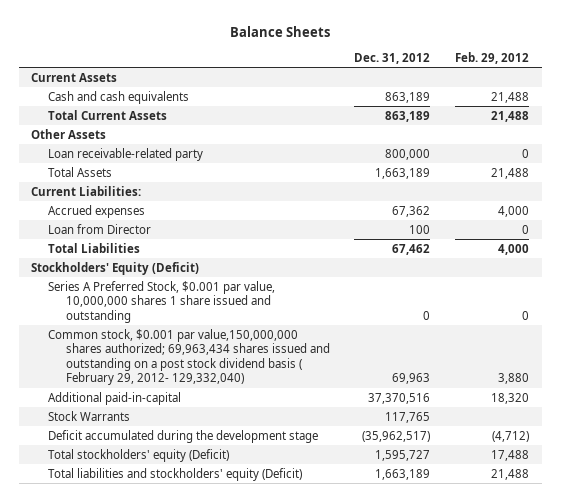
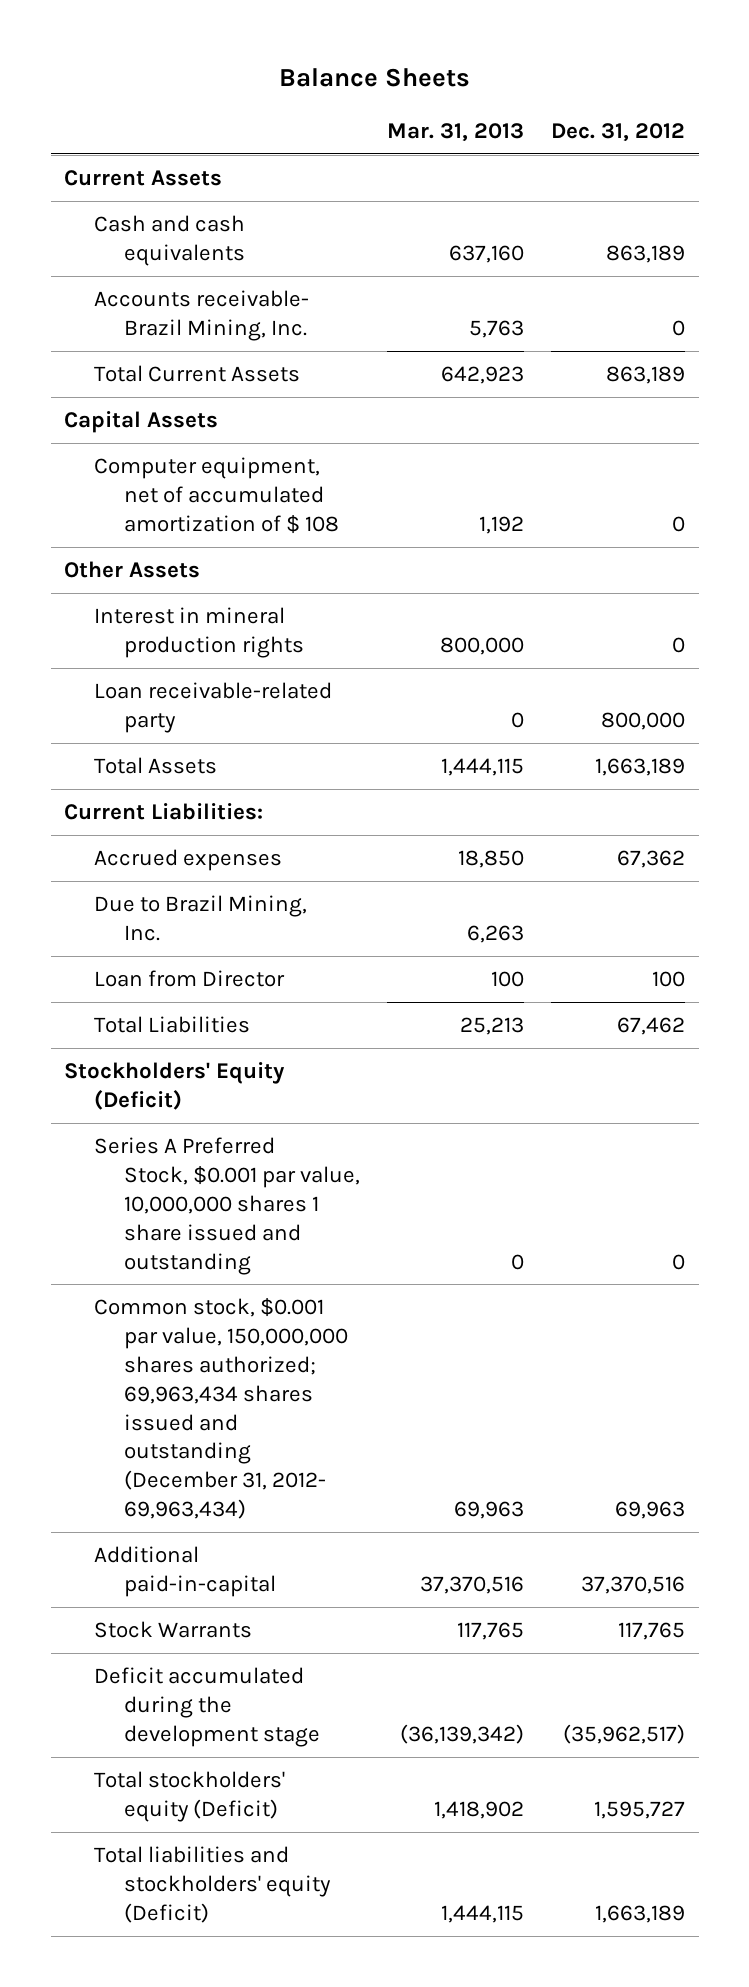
[455,51,530,64] Feb. 29, 2012 -> none
none -> [387,123,525,143] Mar. 31, 2013
none -> [94,290,310,341] Accounts receivable- Brazil Mining, Inc.
none -> [64,411,219,434] Capital Assets
none -> [94,457,340,534] Computer equipment, net of accumulated amortization of $ 108
none -> [94,607,305,658] Interest in mineral production rights
none -> [94,895,308,941] Due to Brazil Mining, Inc.
[48,328,330,386] Common stock, $0.001 par value,150,000,000 shares authorized; 69,963,434 shares issued and outstanding on a post stock dividend basis ( February 29, 2012- 129,332,040) -> [94,1298,349,1520] Common stock, $0.001 par value, 150,000,000 shares authorized; 69,963,434 shares issued and outstanding (December 31, 2012- 69,963,434)

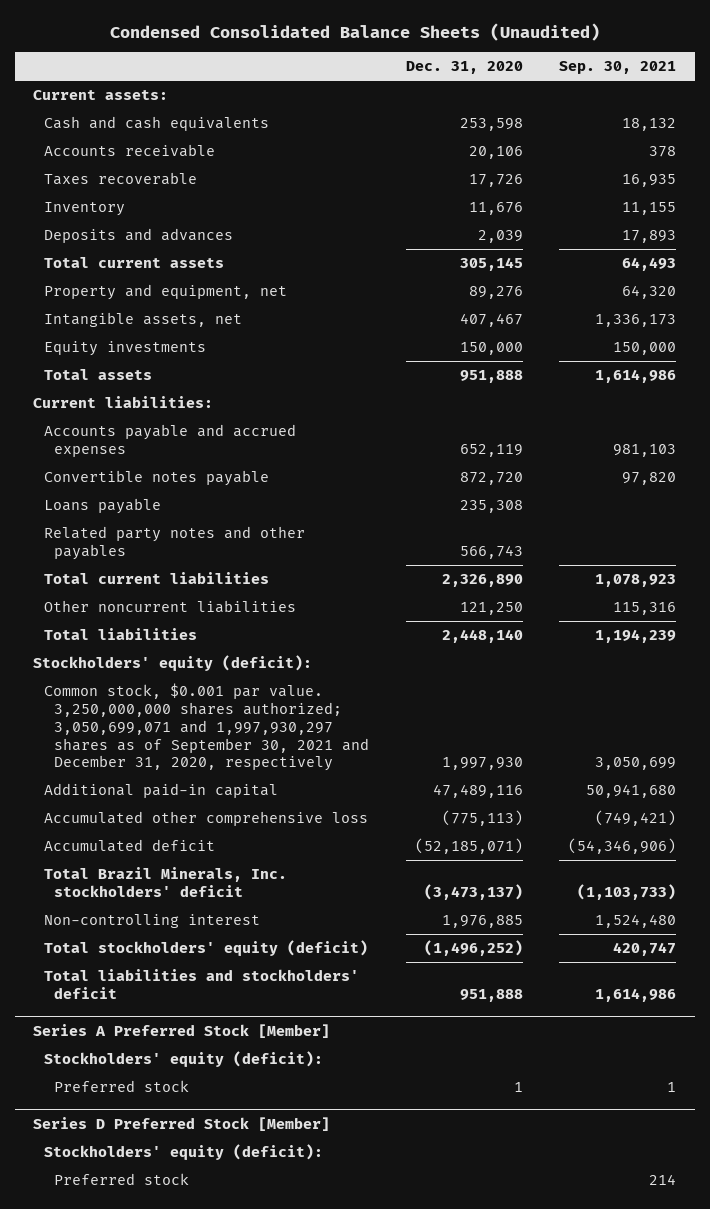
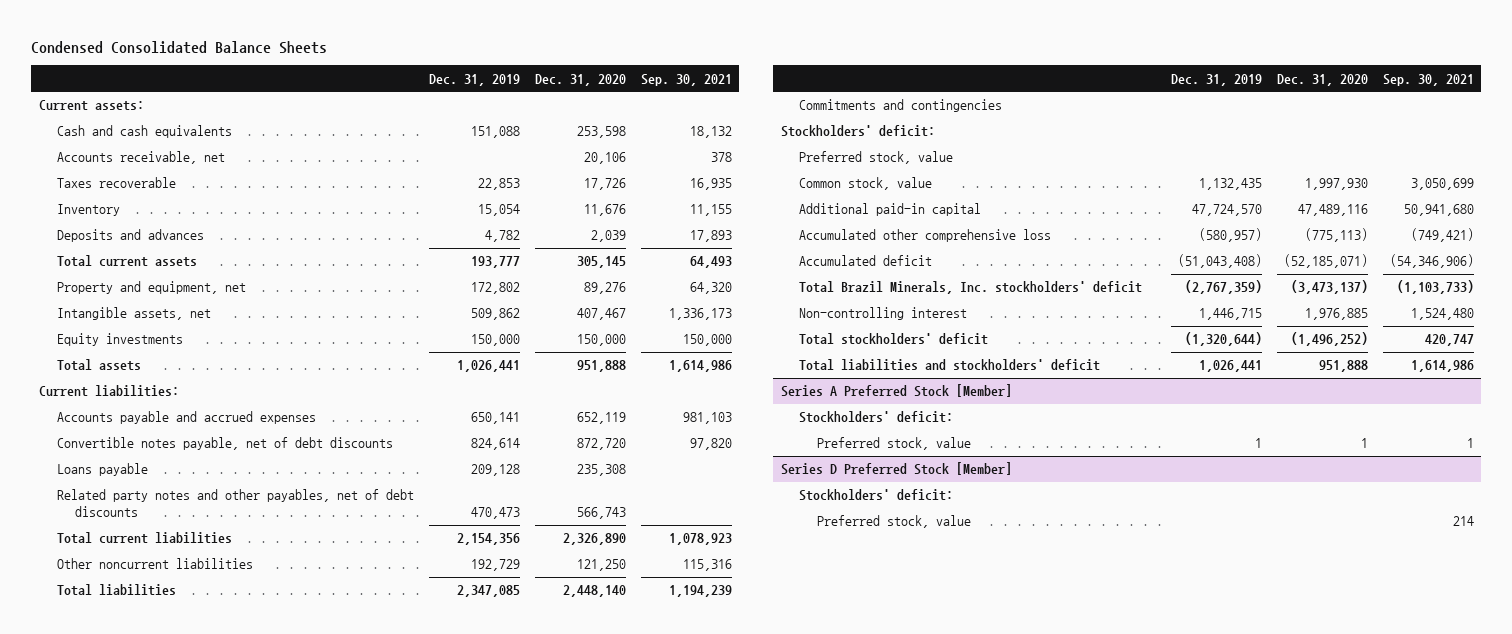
[109,22,600,41] Condensed Consolidated Balance Sheets (Unaudited) -> [31,40,328,54] Condensed Consolidated Balance Sheets
none -> [428,73,520,86] Dec. 31, 2019
[43,144,215,158] Accounts receivable -> [56,151,225,165] Accounts receivable, net
[43,470,269,487] Convertible notes payable -> [56,437,393,451] Convertible notes payable, net of debt discounts
[43,526,305,560] Related party notes and other payables -> [56,489,414,517] Related party notes and other payables, net of debt discounts
none -> [798,99,1002,113] Commitments and contingencies
[33,655,313,672] Stockholders' equity (deficit): -> [780,125,935,138] Stockholders' deficit:
none -> [798,151,953,165] Preferred stock, value
[43,683,370,772] Common stock, $0.001 par value. 3,250,000,000 shares authorized; 3,050,699,071 and 1,997,930,297 shares as of September 30, 2021 and December 31, 2020, respectively -> [798,177,932,191] Common stock, value
[43,940,368,957] Total stockholders' equity (deficit) -> [798,333,988,346] Total stockholders' deficit
[43,1051,323,1068] Stockholders' equity (deficit): -> [798,411,953,424] Stockholders' deficit:
[54,1080,190,1093] Preferred stock -> [816,437,971,451] Preferred stock, value
[43,1144,323,1161] Stockholders' equity (deficit): -> [798,489,953,502] Stockholders' deficit:
[54,1173,190,1186] Preferred stock -> [816,515,971,529] Preferred stock, value

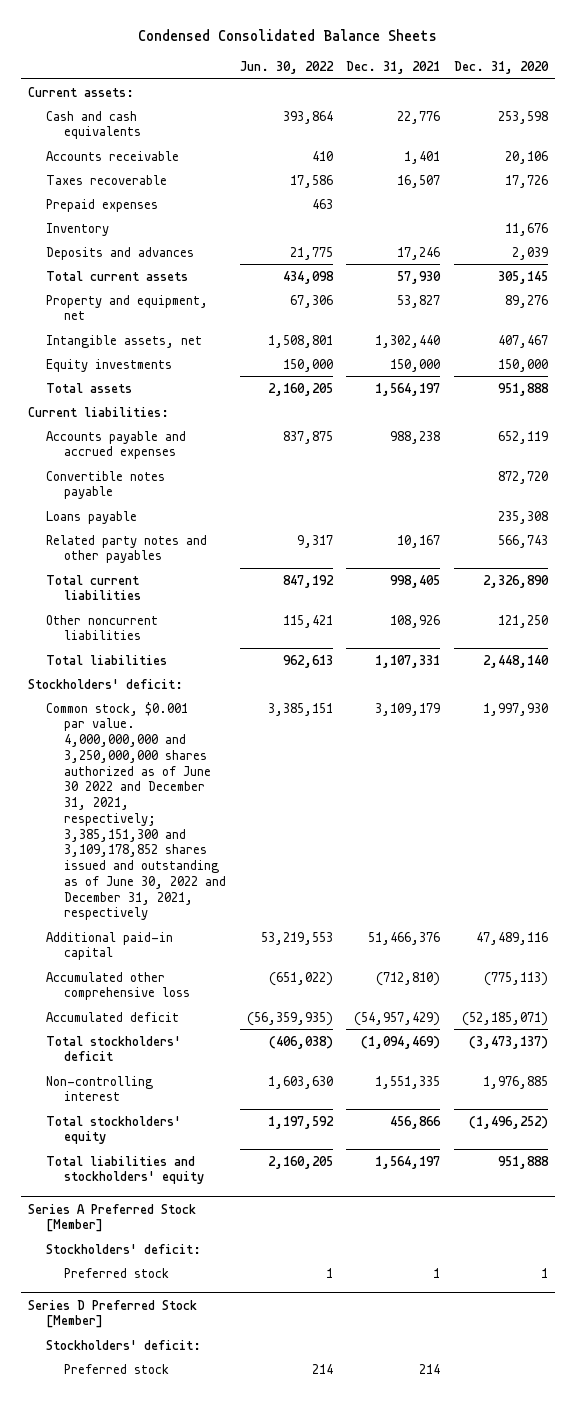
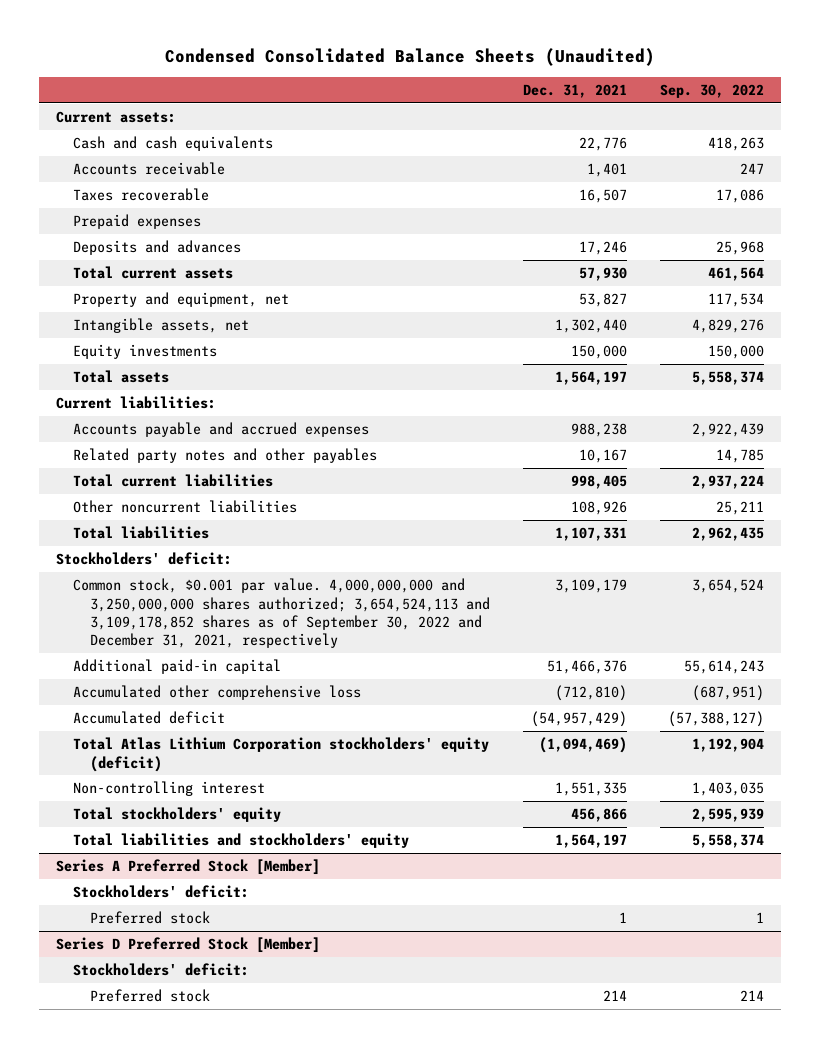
[138,29,438,42] Condensed Consolidated Balance Sheets -> [164,47,655,66] Condensed Consolidated Balance Sheets (Unaudited)
[239,60,334,74] Jun. 30, 2022 -> none
[454,60,550,74] Dec. 31, 2020 -> none
none -> [660,83,765,98] Sep. 30, 2022
[45,222,109,236] Inventory -> none
[45,470,165,500] Convertible notes payable -> none
[45,510,137,524] Loans payable -> none
[45,701,226,921] Common stock, $0.001 par value. 4,000,000,000 and 3,250,000,000 shares authorized as of June 30 2022 and December 31, 2021, respectively; 3,385,151,300 and 3,109,178,852 shares issued and outstanding as of June 30, 2022 and December 31, 2021, respectively -> [72,578,490,649] Common stock, $0.001 par value. 4,000,000,000 and 3,250,000,000 shares authorized; 3,654,524,113 and 3,109,178,852 shares as of September 30, 2022 and December 31, 2021, respectively
[45,1035,181,1062] Total stockholders' deficit -> [72,737,489,772] Total Atlas Lithium Corporation stockholders' equity (deficit)

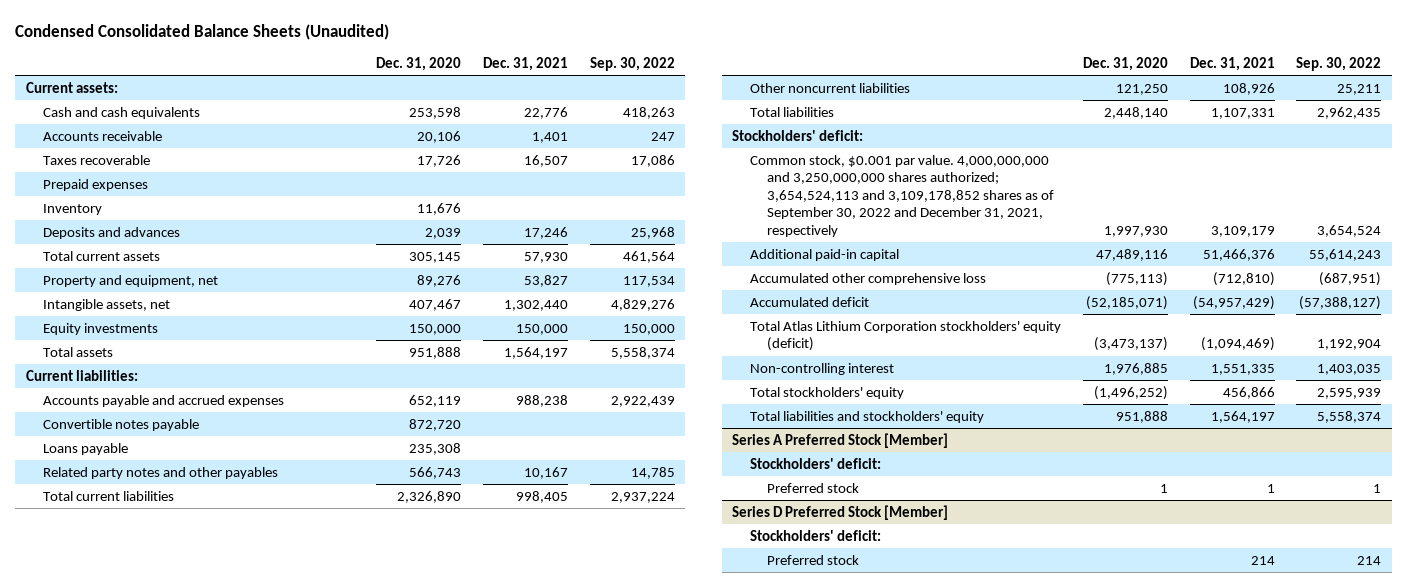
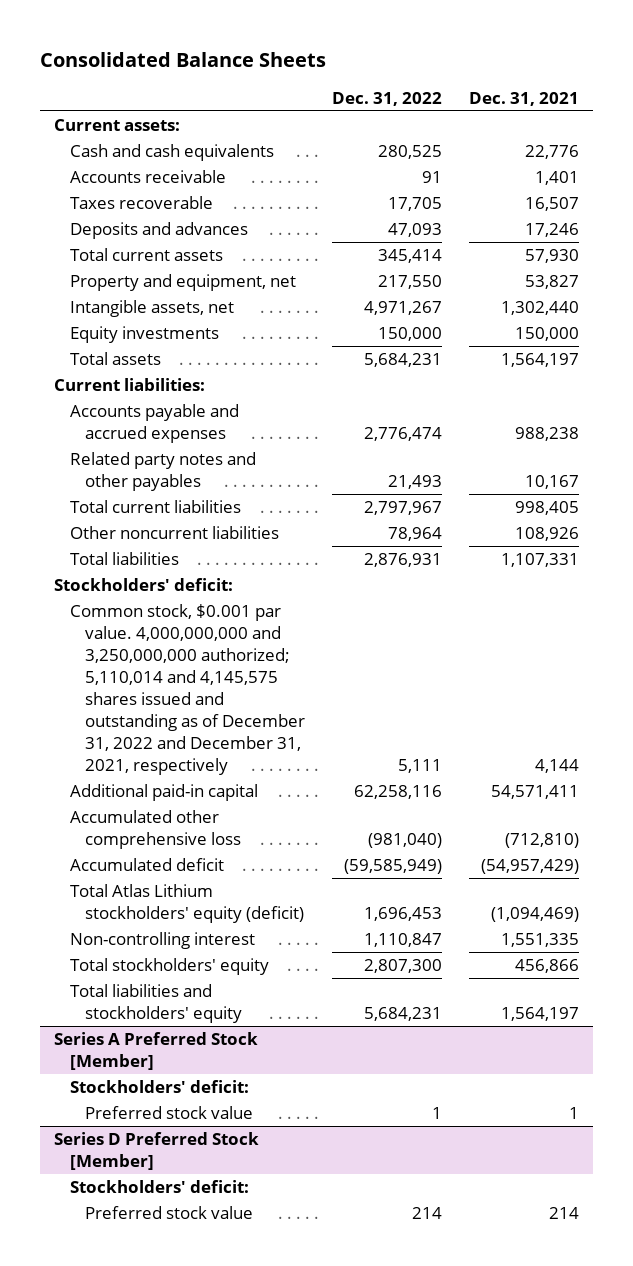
[14,24,389,41] Condensed Consolidated Balance Sheets (Unaudited) -> [40,52,327,68] Consolidated Balance Sheets
[375,57,461,72] Dec. 31, 2020 -> none
[589,57,675,72] Sep. 30, 2022 -> none
none -> [332,91,443,106] Dec. 31, 2022
[42,178,148,191] Prepaid expenses -> none
[42,203,102,215] Inventory -> none
[42,418,199,431] Convertible notes payable -> none
[42,442,128,455] Loans payable -> none
[749,154,1055,237] Common stock, $0.001 par value. 4,000,000,000 and 3,250,000,000 shares authorized; 3,654,524,113 and 3,109,178,852 shares as of September 30, 2022 and December 31, 2021, respectively -> [69,604,306,775] Common stock, $0.001 par value. 4,000,000,000 and 3,250,000,000 authorized; 5,110,014 and 4,145,575 shares issued and outstanding as of December 31, 2022 and December 31, 2021, respectively
[1210,225,1275,237] 3,109,179 -> [535,758,580,773] 4,144
[1202,248,1275,261] 51,466,376 -> [491,785,580,800] 54,571,411
[749,320,1061,352] Total Atlas Lithium Corporation stockholders' equity (deficit) -> [69,884,305,924] Total Atlas Lithium stockholders' equity (deficit)
[767,482,860,493] Preferred stock -> [85,1106,254,1120] Preferred stock value
[767,554,860,565] Preferred stock -> [85,1206,254,1220] Preferred stock value

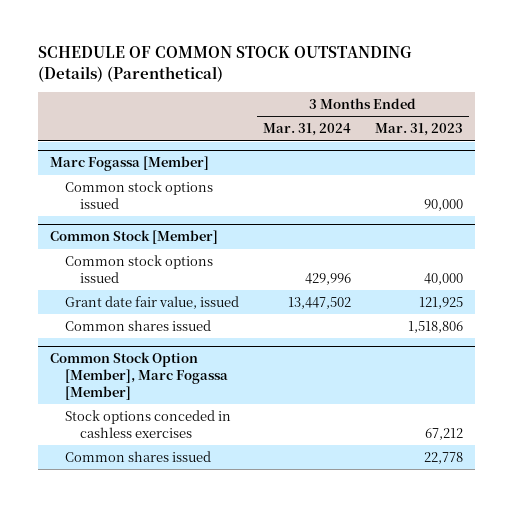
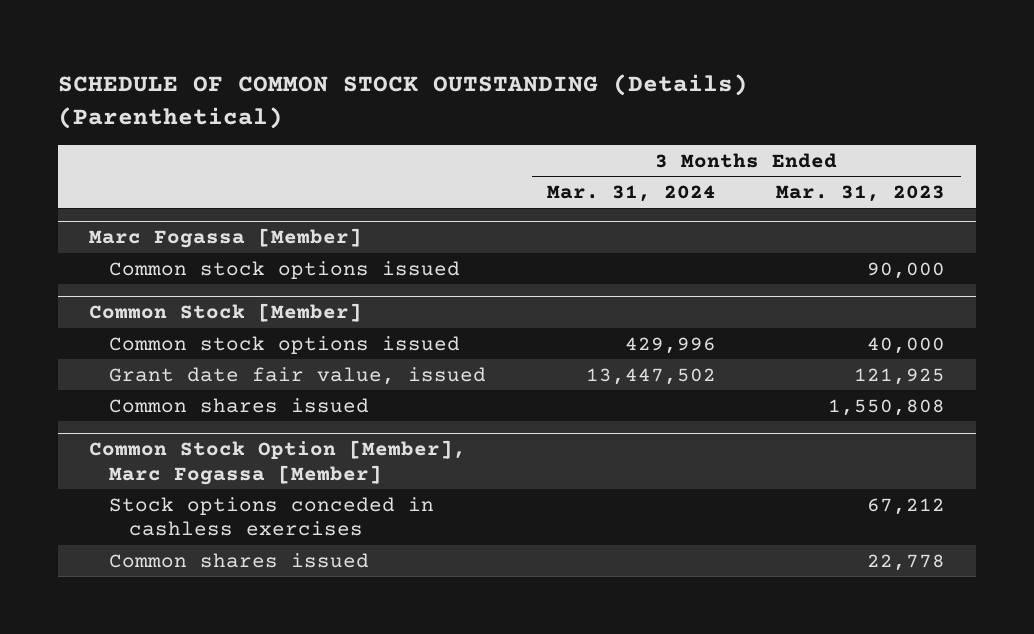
[408,320,464,333] 1,518,806 -> [828,398,946,416] 1,550,808

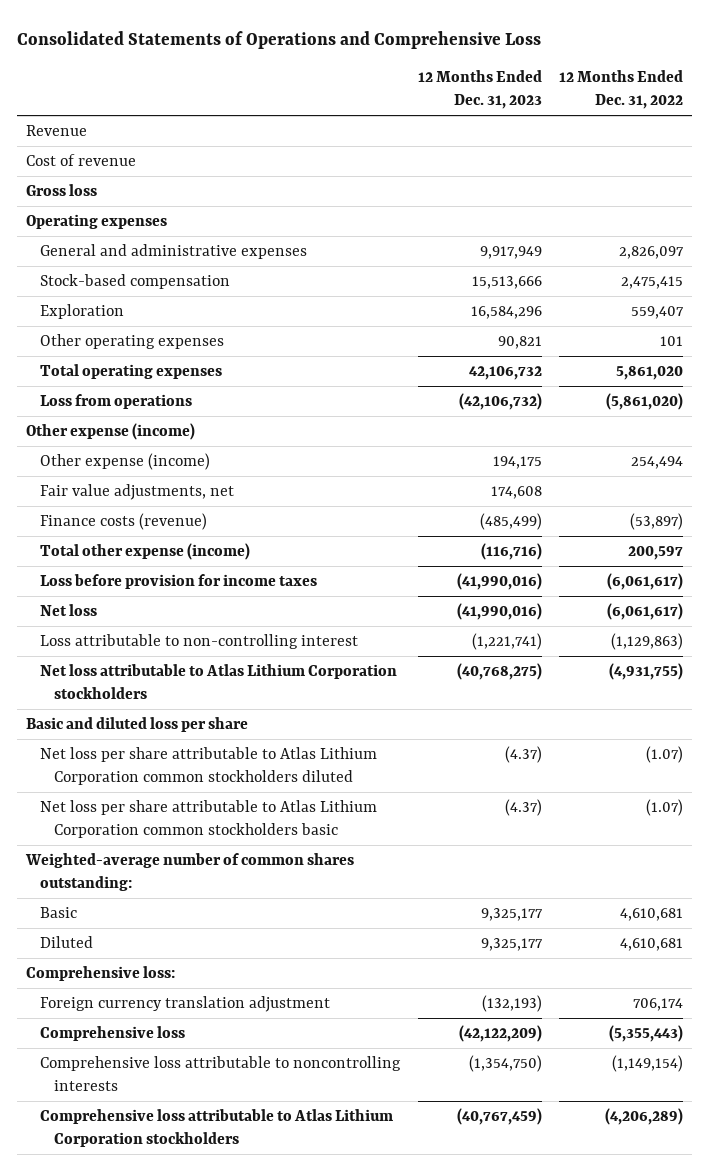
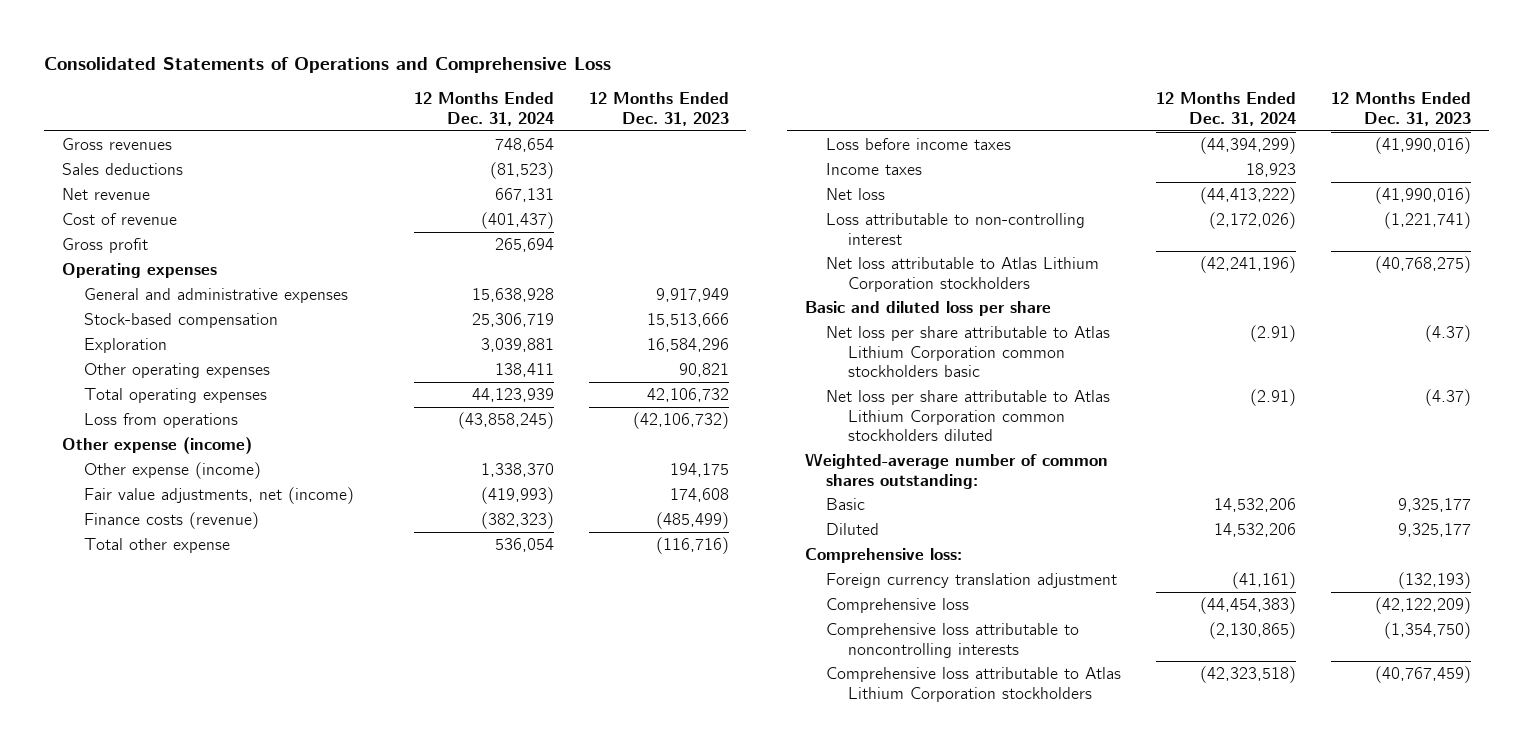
[559,70,684,110] 12 Months Ended Dec. 31, 2022 -> none
none -> [413,92,554,126] 12 Months Ended Dec. 31, 2024
none -> [61,138,172,151] Gross revenues
none -> [61,163,183,176] Sales deductions
[26,125,88,137] Revenue -> [61,188,150,201] Net revenue
[26,184,98,197] Gross loss -> [61,238,148,254] Gross profit
[40,484,235,501] Fair value adjustments, net -> [83,487,354,505] Fair value adjustments, net (income)
[40,543,251,561] Total other expense (income) -> [83,538,230,554] Total other expense
[40,574,318,590] Loss before provision for income taxes -> [826,138,1012,151] Loss before income taxes
none -> [826,163,923,176] Income taxes
[40,747,378,786] Net loss per share attributable to Atlas Lithium Corporation common stockholders diluted -> [826,390,1111,442] Net loss per share attributable to Atlas Lithium Corporation common stockholders diluted

